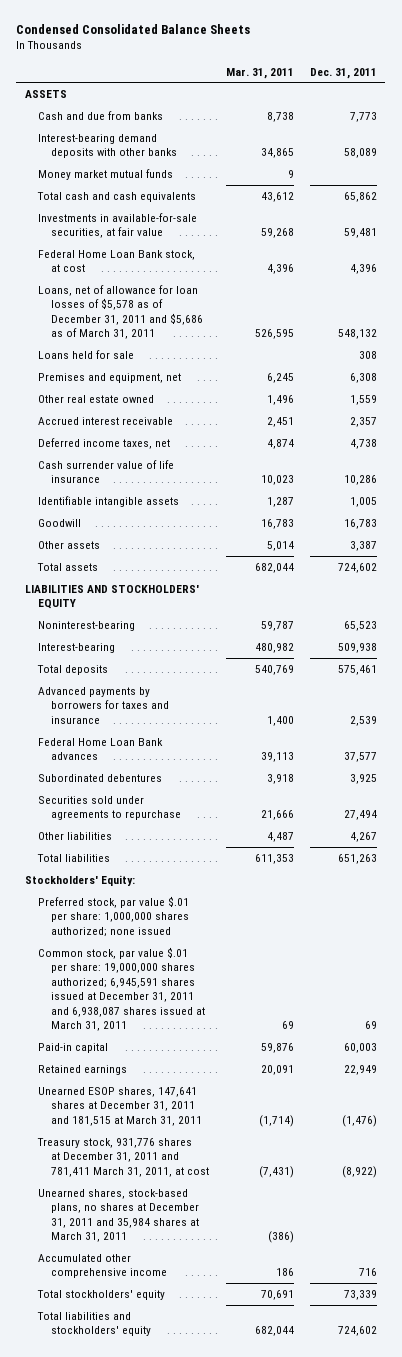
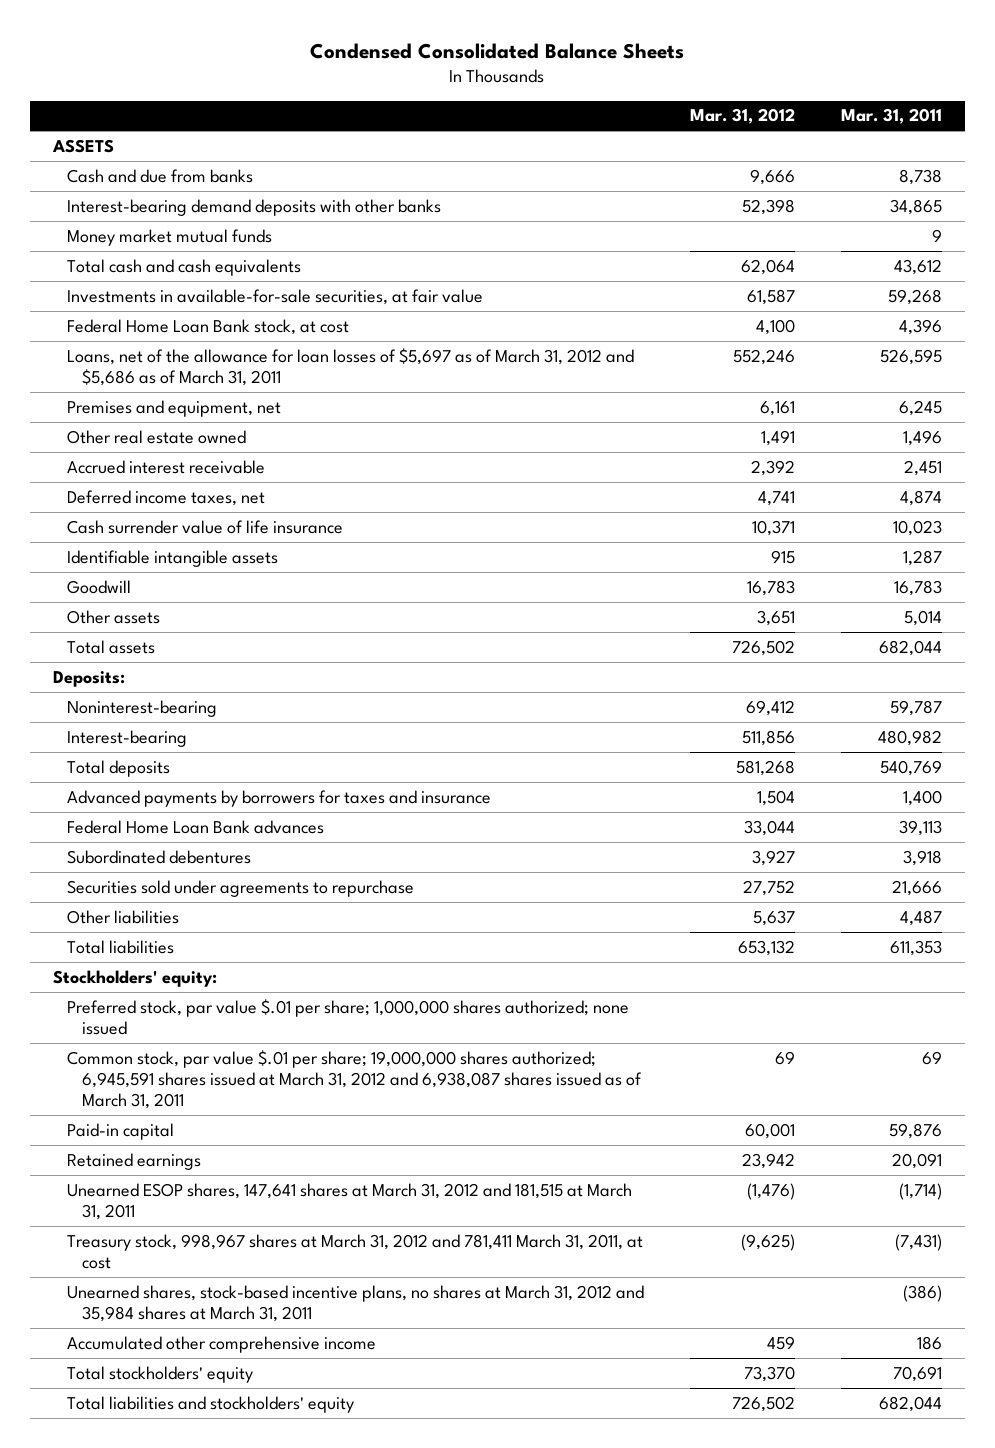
[310,67,378,79] Dec. 31, 2011 -> none
none -> [690,108,796,125] Mar. 31, 2012
[38,349,135,359] Loans held for sale -> none
[38,284,204,340] Loans, net of allowance for loan losses of $5,578 as of December 31, 2011 and $5,686 as of March 31, 2011 -> [67,347,635,387] Loans, net of the allowance for loan losses of $5,697 as of March 31, 2012 and $5,686 as of March 31, 2011
[24,584,199,610] LIABILITIES AND STOCKHOLDERS' EQUITY -> none
none -> [52,670,125,687] Deposits:
[24,874,135,886] Stockholders' Equity: -> [52,969,217,987] Stockholders' equity:
[38,895,190,937] Preferred stock, par value $.01 per share: 1,000,000 shares authorized; none issued -> [67,998,630,1036] Preferred stock, par value $.01 per share; 1,000,000 shares authorized; none issued
[38,946,206,1032] Common stock, par value $.01 per share: 19,000,000 shares authorized; 6,945,591 shares issued at December 31, 2011 and 6,938,087 shares issued at March 31, 2011 -> [67,1049,642,1110] Common stock, par value $.01 per share; 19,000,000 shares authorized; 6,945,591 shares issued at March 31, 2012 and 6,938,087 shares issued as of March 31, 2011
[38,1086,203,1126] Unearned ESOP shares, 147,641 shares at December 31, 2011 and 181,515 at March 31, 2011 -> [67,1182,633,1221] Unearned ESOP shares, 147,641 shares at March 31, 2012 and 181,515 at March 31, 2011
[37,1137,210,1177] Treasury stock, 931,776 shares at December 31, 2011 and 781,411 March 31, 2011, at cost -> [67,1233,644,1270] Treasury stock, 998,967 shares at March 31, 2012 and 781,411 March 31, 2011, at cost
[38,1188,200,1243] Unearned shares, stock-based plans, no shares at December 31, 2011 and 35,984 shares at March 31, 2011 -> [67,1284,645,1323] Unearned shares, stock-based incentive plans, no shares at March 31, 2012 and 35,984 shares at March 31, 2011

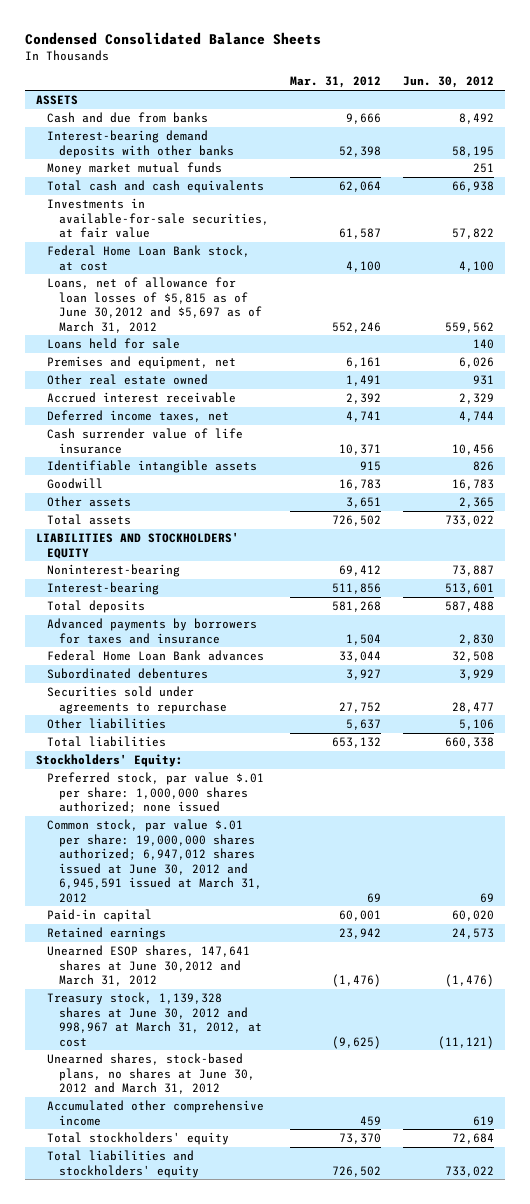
[841,108,943,125] Mar. 31, 2011 -> none
none -> [403,76,495,89] Jun. 30, 2012
[67,347,635,387] Loans, net of the allowance for loan losses of $5,697 as of March 31, 2012 and $5,686 as of March 31, 2011 -> [47,277,262,333] Loans, net of allowance for loan losses of $5,815 as of June 30,2012 and $5,697 as of March 31, 2012
none -> [47,338,181,350] Loans held for sale
[52,670,125,687] Deposits: -> none
none -> [35,532,239,559] LIABILITIES AND STOCKHOLDERS' EQUITY
[52,969,217,987] Stockholders' equity: -> [35,754,183,768] Stockholders' Equity:
[67,998,630,1036] Preferred stock, par value $.01 per share; 1,000,000 shares authorized; none issued -> [47,772,265,814] Preferred stock, par value $.01 per share: 1,000,000 shares authorized; none issued
[67,1049,642,1110] Common stock, par value $.01 per share; 19,000,000 shares authorized; 6,945,591 shares issued at March 31, 2012 and 6,938,087 shares issued as of March 31, 2011 -> [47,819,262,903] Common stock, par value $.01 per share: 19,000,000 shares authorized; 6,947,012 shares issued at June 30, 2012 and 6,945,591 issued at March 31, 2012
[67,1182,633,1221] Unearned ESOP shares, 147,641 shares at March 31, 2012 and 181,515 at March 31, 2011 -> [47,945,251,987] Unearned ESOP shares, 147,641 shares at June 30,2012 and March 31, 2012
[67,1233,644,1270] Treasury stock, 998,967 shares at March 31, 2012 and 781,411 March 31, 2011, at cost -> [47,992,262,1047] Treasury stock, 1,139,328 shares at June 30, 2012 and 998,967 at March 31, 2012, at cost
[67,1284,645,1323] Unearned shares, stock-based incentive plans, no shares at March 31, 2012 and 35,984 shares at March 31, 2011 -> [47,1053,255,1095] Unearned shares, stock-based plans, no shares at June 30, 2012 and March 31, 2012

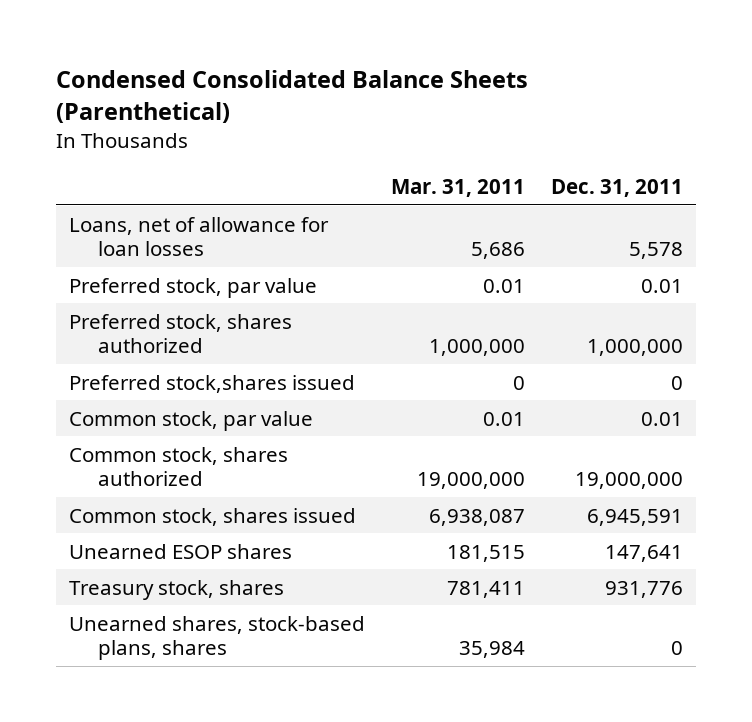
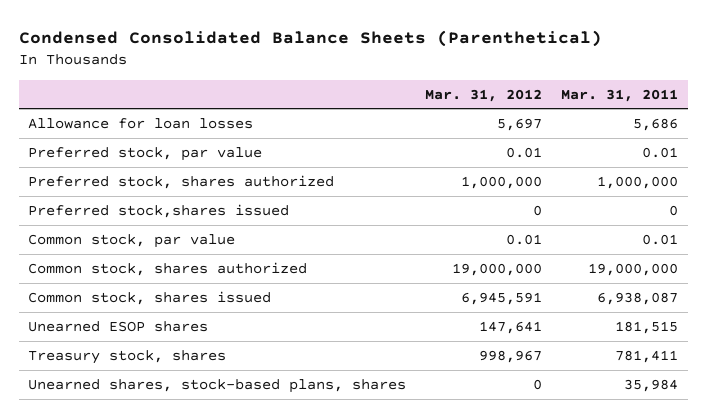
[550,178,683,197] Dec. 31, 2011 -> none
none -> [425,88,543,102] Mar. 31, 2012
[69,216,330,257] Loans, net of allowance for loan losses -> [28,118,254,130] Allowance for loan losses

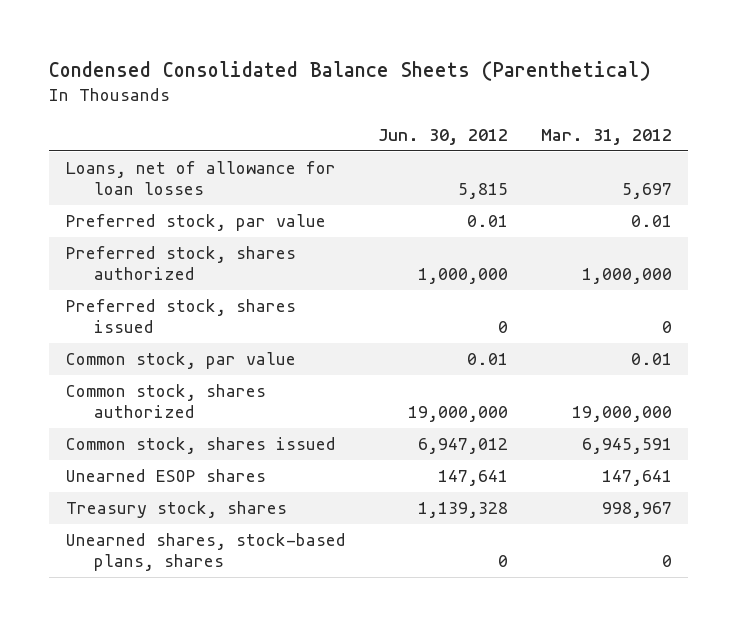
[561,88,679,102] Mar. 31, 2011 -> none
none -> [378,129,509,146] Jun. 30, 2012
[28,118,254,130] Allowance for loan losses -> [65,161,336,196] Loans, net of allowance for loan losses
[28,204,290,219] Preferred stock,shares issued -> [65,299,296,334] Preferred stock, shares issued

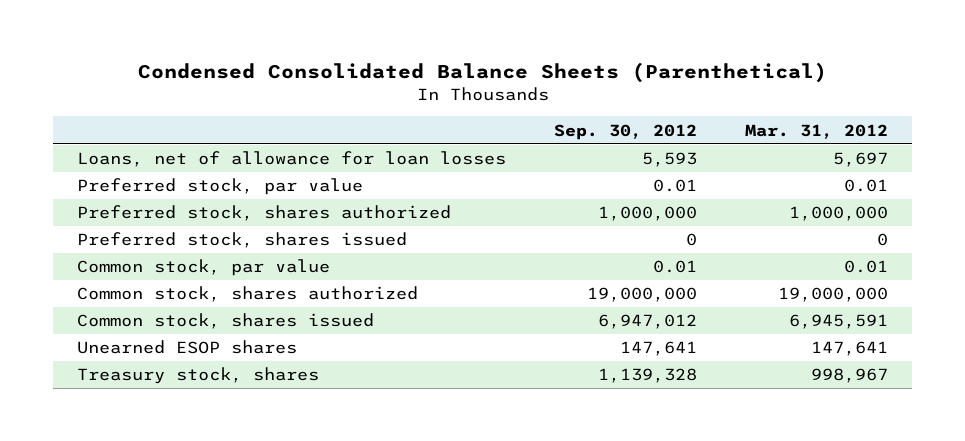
[378,129,509,146] Jun. 30, 2012 -> none
none -> [554,123,698,140] Sep. 30, 2012
[65,533,346,572] Unearned shares, stock-based plans, shares -> none

